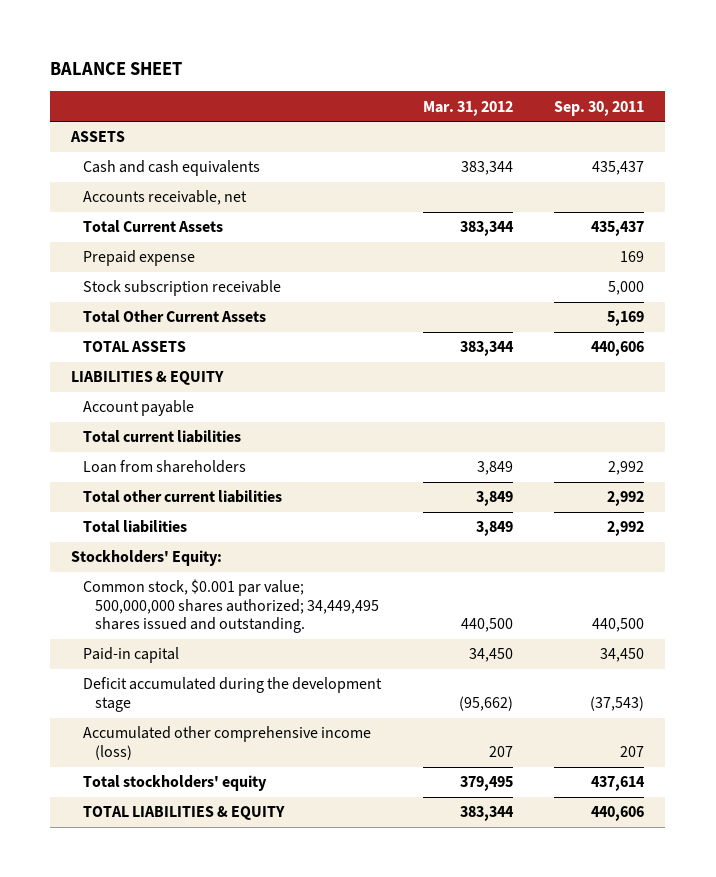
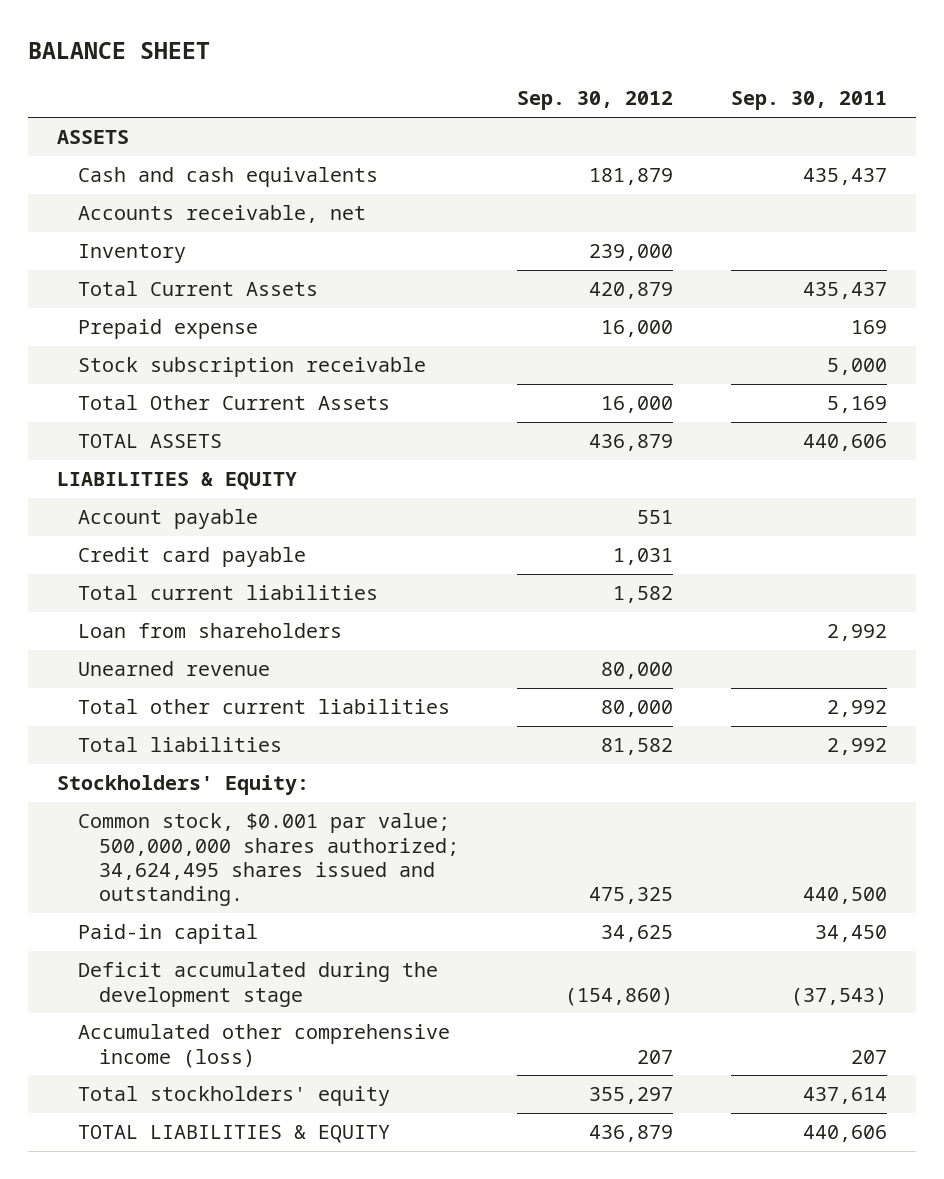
[422,100,513,116] Mar. 31, 2012 -> none
none -> [517,91,674,111] Sep. 30, 2012
none -> [78,244,187,264] Inventory
none -> [78,547,307,568] Credit card payable
none -> [78,661,271,677] Unearned revenue
[82,579,379,634] Common stock, $0.001 par value; 500,000,000 shares authorized; 34,449,495 shares issued and outstanding. -> [78,813,460,907] Common stock, $0.001 par value; 500,000,000 shares authorized; 34,624,495 shares issued and outstanding.

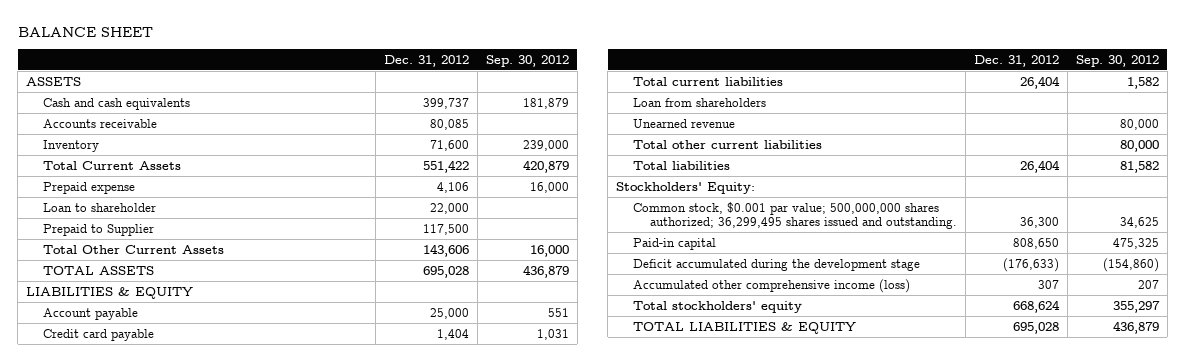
[731,91,888,111] Sep. 30, 2011 -> none
none -> [384,54,470,67] Dec. 31, 2012
[78,205,367,224] Accounts receivable, net -> [43,118,158,128] Accounts receivable
[78,357,427,378] Stock subscription receivable -> none
none -> [43,202,157,212] Loan to shareholder
none -> [43,223,155,236] Prepaid to Supplier
[78,813,460,907] Common stock, $0.001 par value; 500,000,000 shares authorized; 34,624,495 shares issued and outstanding. -> [633,201,958,230] Common stock, $0.001 par value; 500,000,000 shares authorized; 36,299,495 shares issued and outstanding.
[589,887,674,905] 475,325 -> [1119,217,1159,229] 34,625
[601,925,674,943] 34,625 -> [1112,237,1159,249] 475,325

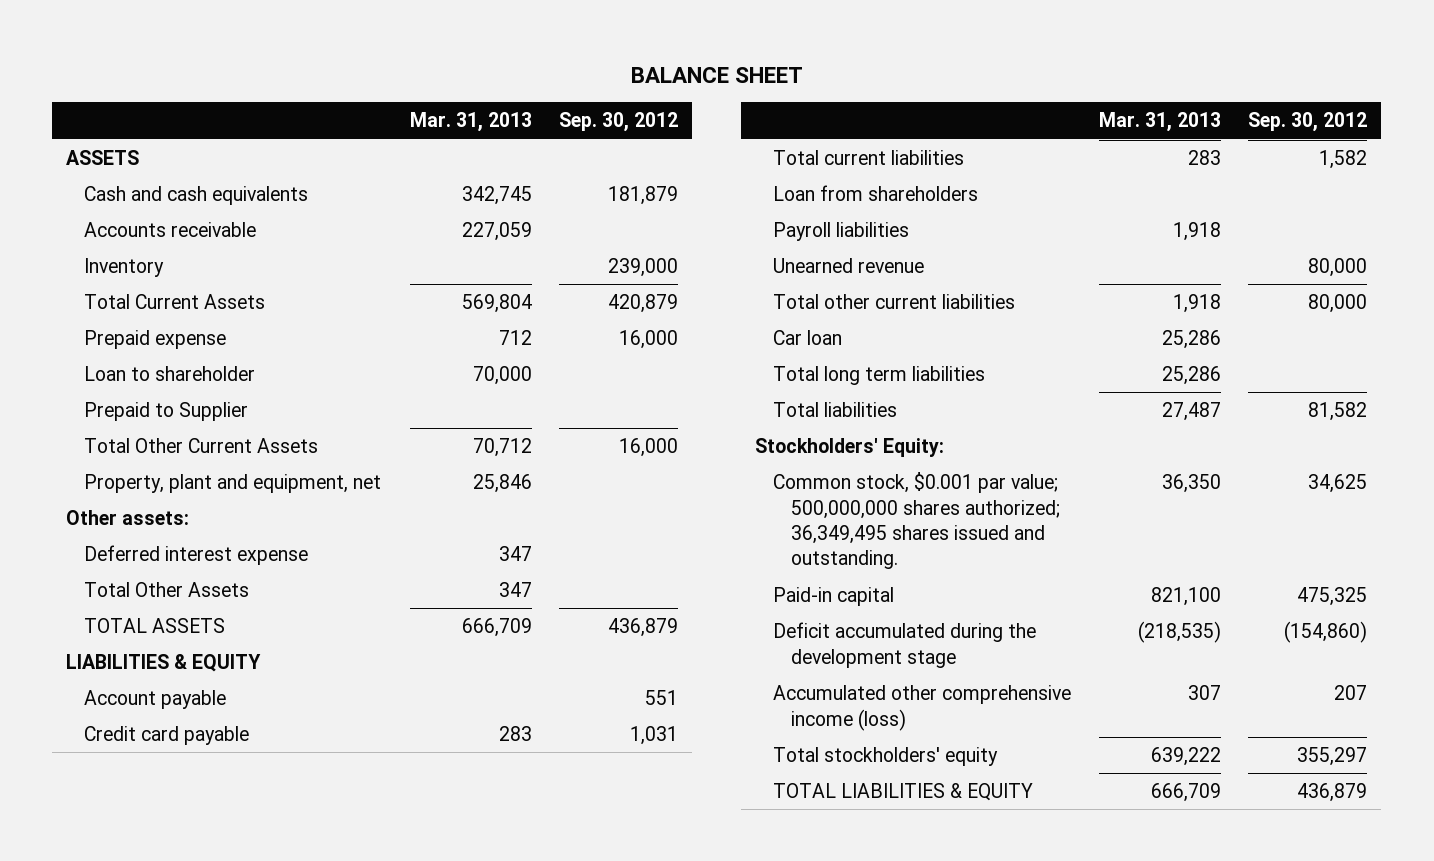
[384,54,470,67] Dec. 31, 2012 -> none
none -> [409,112,532,133] Mar. 31, 2013
none -> [83,474,381,494] Property, plant and equipment, net
none -> [66,510,190,526] Other assets:
none -> [83,545,308,566] Deferred interest expense
none -> [83,582,249,598] Total Other Assets
none -> [772,222,909,242] Payroll liabilities
none -> [772,330,842,346] Car loan
none -> [772,366,985,386] Total long term liabilities
[633,201,958,230] Common stock, $0.001 par value; 500,000,000 shares authorized; 36,299,495 shares issued and outstanding. -> [772,472,1060,570] Common stock, $0.001 par value; 500,000,000 shares authorized; 36,349,495 shares issued and outstanding.

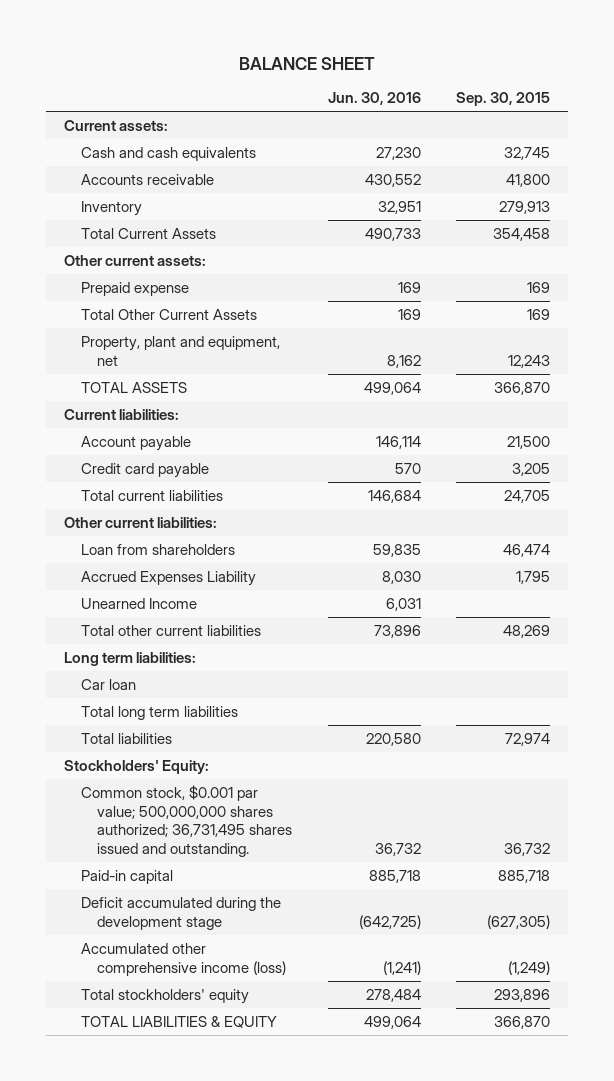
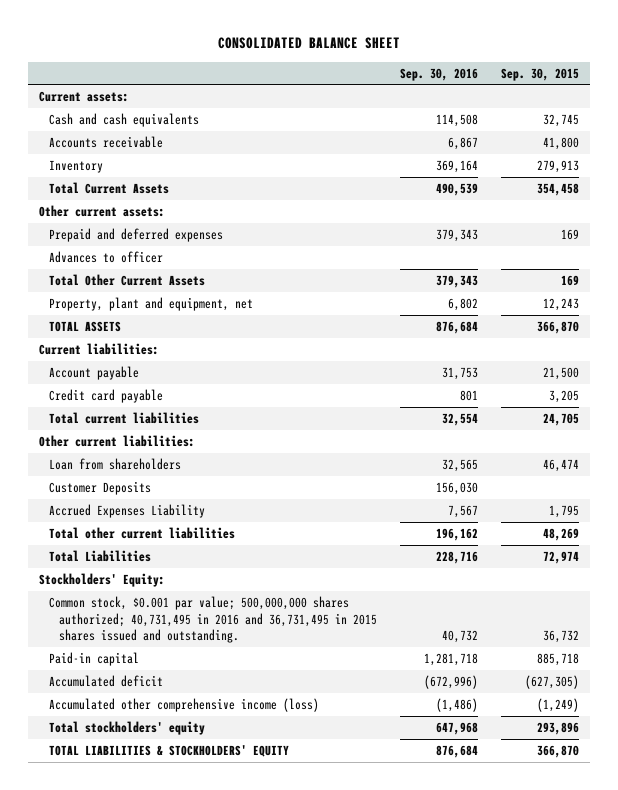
[239,56,376,70] BALANCE SHEET -> [217,37,400,50] CONSOLIDATED BALANCE SHEET
[327,92,421,106] Jun. 30, 2016 -> none
none -> [399,67,478,81] Sep. 30, 2016
[80,281,189,296] Prepaid expense -> [49,228,224,243] Prepaid and deferred expenses
none -> [49,251,164,264] Advances to officer
none -> [49,481,152,496] Customer Deposits
[80,597,197,609] Unearned Income -> none
[64,651,197,666] Long term liabilities: -> none
[80,678,136,690] Car loan -> none
[80,705,238,720] Total long term liabilities -> none
[80,732,172,744] Total liabilities -> [49,550,152,563] Total Liabilities
[80,784,293,858] Common stock, $0.001 par value; 500,000,000 shares authorized; 36,731,495 shares issued and outstanding. -> [49,596,378,644] Common stock, $0.001 par value; 500,000,000 shares authorized; 40,731,495 in 2016 and 36,731,495 in 2015 shares issued and outstanding.
[80,896,281,930] Deficit accumulated during the development stage -> [49,675,164,688] Accumulated deficit
[80,1015,277,1028] TOTAL LIABILITIES & EQUITY -> [49,745,290,758] TOTAL LIABILITIES & STOCKHOLDERS' EQUITY

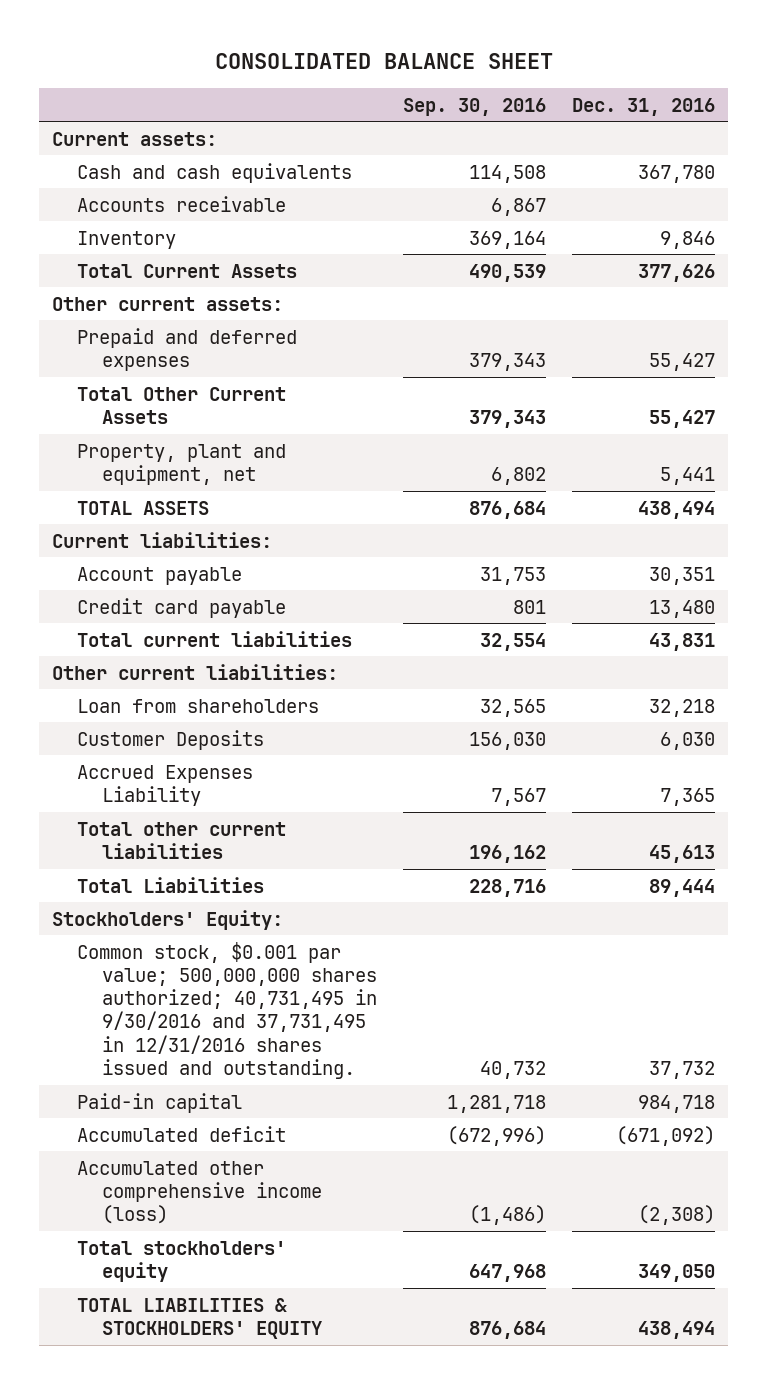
[500,67,579,81] Sep. 30, 2015 -> none
none -> [571,97,715,116] Dec. 31, 2016
[49,251,164,264] Advances to officer -> none
[49,596,378,644] Common stock, $0.001 par value; 500,000,000 shares authorized; 40,731,495 in 2016 and 36,731,495 in 2015 shares issued and outstanding. -> [76,941,377,1079] Common stock, $0.001 par value; 500,000,000 shares authorized; 40,731,495 in 9/30/2016 and 37,731,495 in 12/31/2016 shares issued and outstanding.

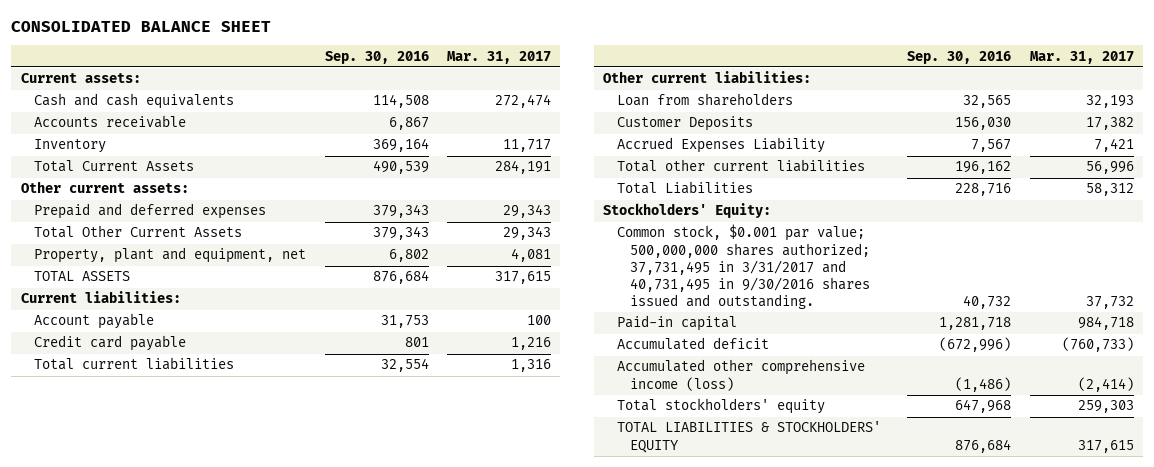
[571,97,715,116] Dec. 31, 2016 -> none
none -> [447,50,552,64] Mar. 31, 2017
[76,941,377,1079] Common stock, $0.001 par value; 500,000,000 shares authorized; 40,731,495 in 9/30/2016 and 37,731,495 in 12/31/2016 shares issued and outstanding. -> [616,224,870,309] Common stock, $0.001 par value; 500,000,000 shares authorized; 37,731,495 in 3/31/2017 and 40,731,495 in 9/30/2016 shares issued and outstanding.

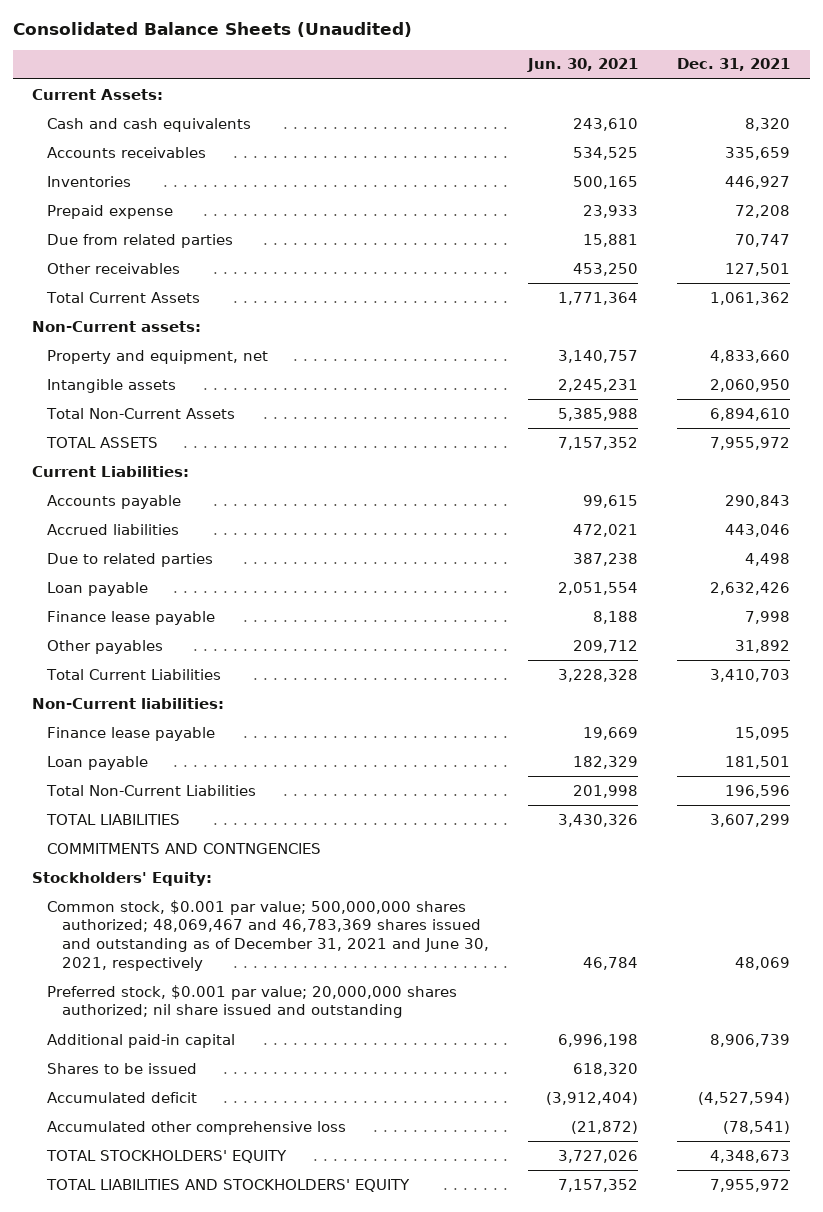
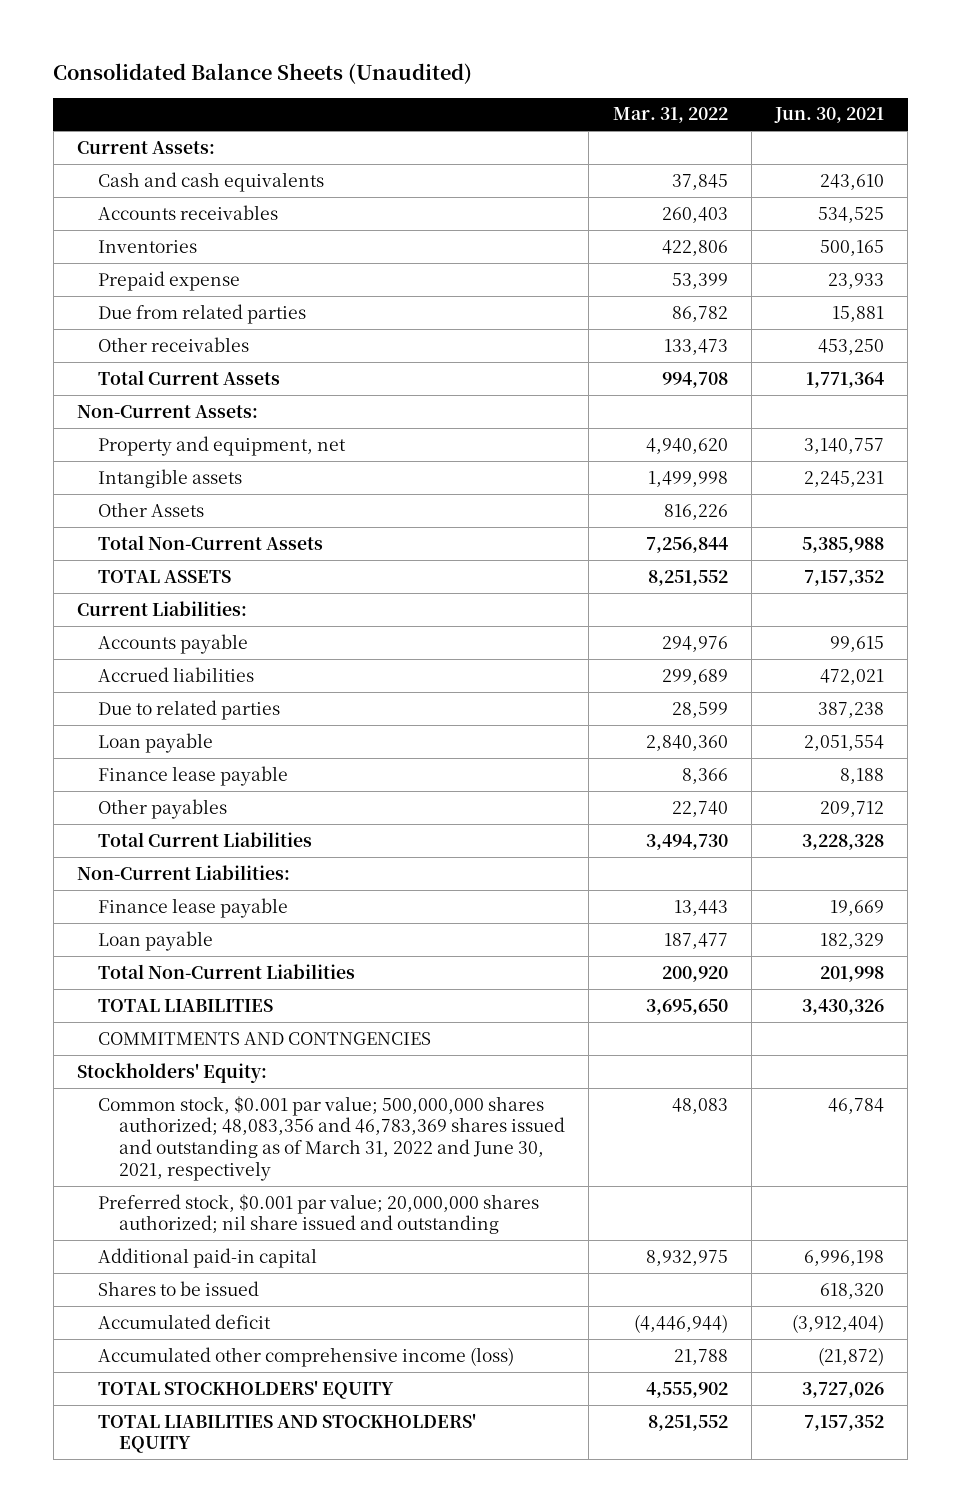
[677,58,791,72] Dec. 31, 2021 -> none
none -> [612,107,728,124] Mar. 31, 2022
[32,320,202,332] Non-Current assets: -> [77,404,259,418] Non-Current Assets:
none -> [98,501,205,517] Other Assets
[32,697,225,709] Non-Current liabilities: -> [77,864,291,880] Non-Current Liabilities:
[46,899,489,971] Common stock, $0.001 par value; 500,000,000 shares authorized; 48,069,467 and 46,783,369 shares issued and outstanding as of December 31, 2021 and June 30, 2021, respectively -> [98,1095,565,1181] Common stock, $0.001 par value; 500,000,000 shares authorized; 48,083,356 and 46,783,369 shares issued and outstanding as of March 31, 2022 and June 30, 2021, respectively
[46,1120,346,1135] Accumulated other comprehensive loss -> [98,1346,515,1367] Accumulated other comprehensive income (loss)

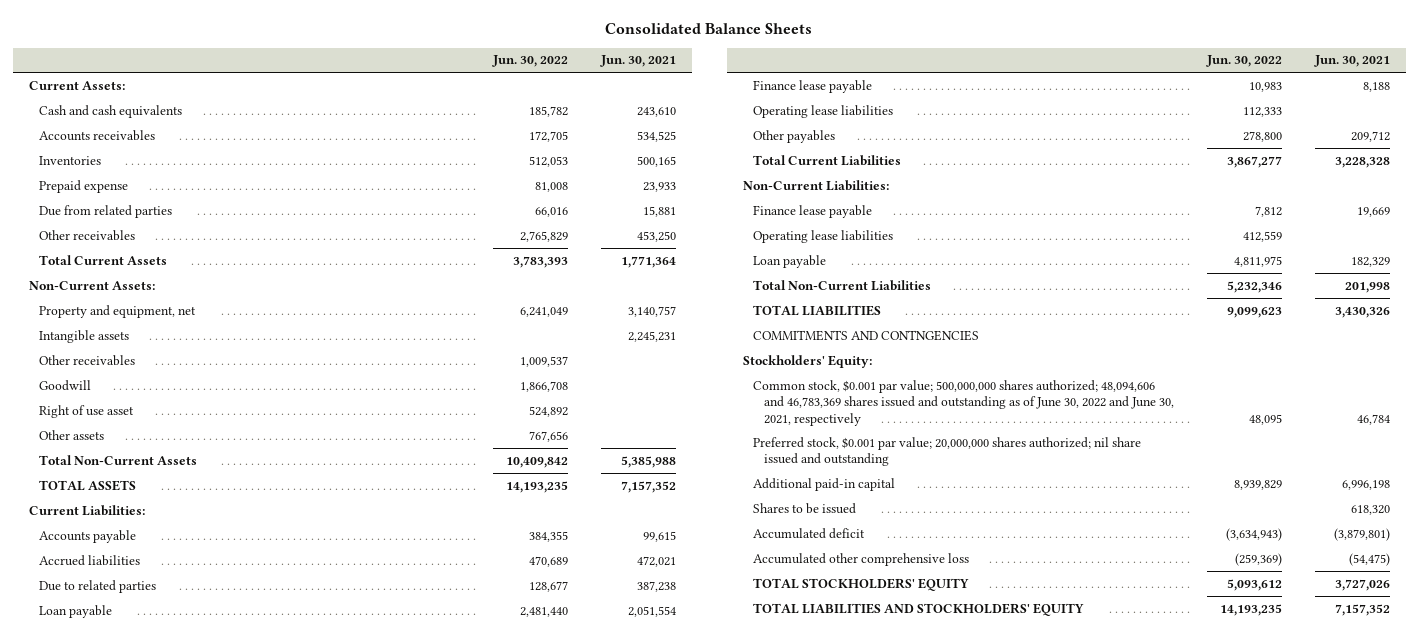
[53,63,473,85] Consolidated Balance Sheets (Unaudited) -> [605,22,813,34] Consolidated Balance Sheets
[612,107,728,124] Mar. 31, 2022 -> none
none -> [491,55,568,68] Jun. 30, 2022
none -> [39,354,136,366] Other receivables
none -> [39,379,92,391] Goodwill
none -> [39,404,135,418] Right of use asset
[98,501,205,517] Other Assets -> [39,429,105,440] Other assets
none -> [753,104,894,118] Operating lease liabilities
none -> [753,229,894,243] Operating lease liabilities
[98,1095,565,1181] Common stock, $0.001 par value; 500,000,000 shares authorized; 48,083,356 and 46,783,369 shares issued and outstanding as of March 31, 2022 and June 30, 2021, respectively -> [753,379,1174,426] Common stock, $0.001 par value; 500,000,000 shares authorized; 48,094,606 and 46,783,369 shares issued and outstanding as of June 30, 2022 and June 30, 2021, respectively
[792,1313,885,1333] (3,912,404) -> [1333,527,1390,541] (3,879,801)
[98,1346,515,1367] Accumulated other comprehensive income (loss) -> [753,552,970,566] Accumulated other comprehensive loss
[818,1346,885,1366] (21,872) -> [1348,552,1390,566] (54,475)

